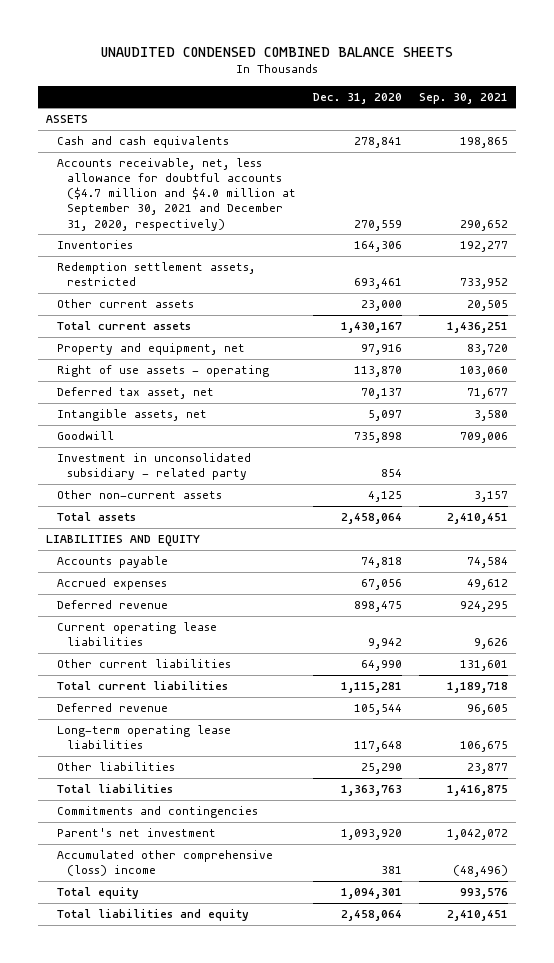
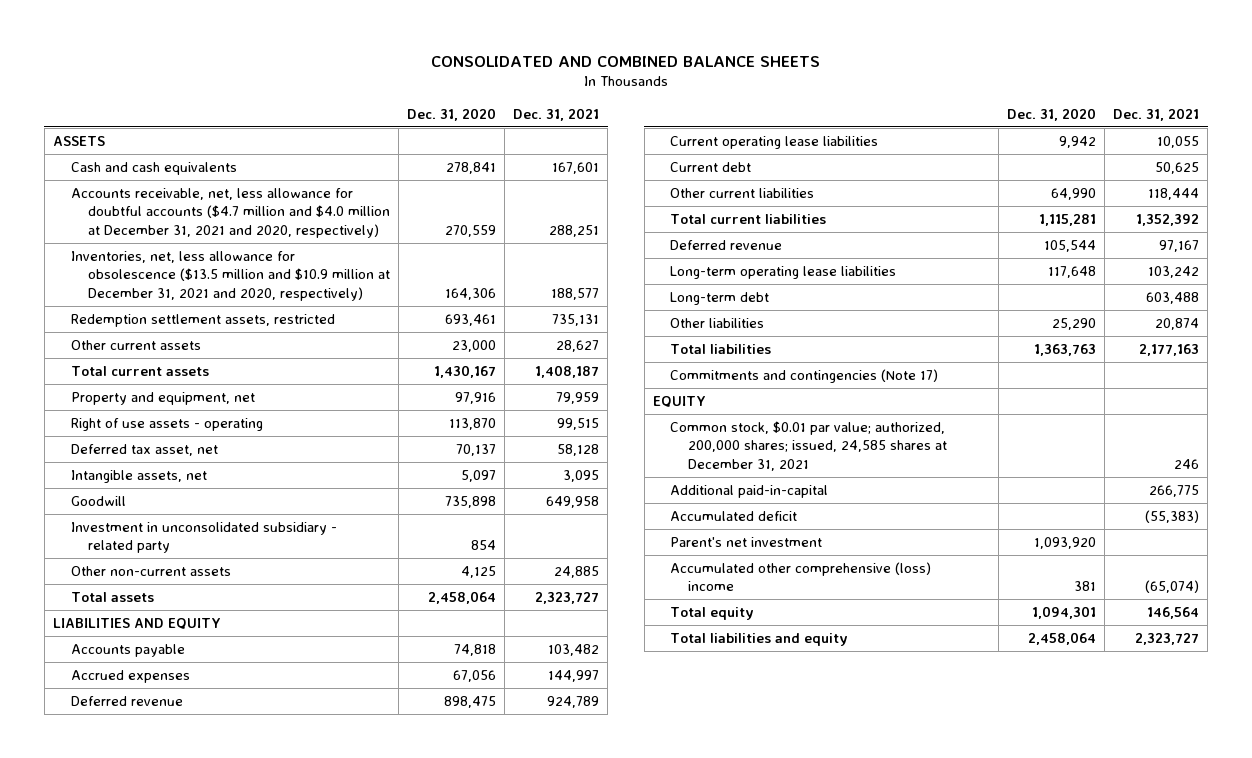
[100,46,453,57] UNAUDITED CONDENSED COMBINED BALANCE SHEETS -> [431,55,821,67] CONSOLIDATED AND COMBINED BALANCE SHEETS
[418,92,508,104] Sep. 30, 2021 -> none
none -> [513,107,600,121] Dec. 31, 2021
[56,158,297,231] Accounts receivable, net, less allowance for doubtful accounts ($4.7 million and $4.0 million at September 30, 2021 and December 31, 2020, respectively) -> [70,187,391,238] Accounts receivable, net, less allowance for doubtful accounts ($4.7 million and $4.0 million at December 31, 2021 and 2020, respectively)
[56,240,133,250] Inventories -> [70,250,391,301] Inventories, net, less allowance for obsolescence ($13.5 million and $10.9 million at December 31, 2021 and 2020, respectively)
none -> [670,161,752,172] Current debt
none -> [670,291,770,305] Long-term debt
[56,806,258,819] Commitments and contingencies -> [670,368,939,383] Commitments and contingencies (Note 17)
none -> [652,395,706,407] EQUITY
none -> [670,420,948,471] Common stock, $0.01 par value; authorized, 200,000 shares; issued, 24,585 shares at December 31, 2021
none -> [670,484,829,498] Additional paid-in-capital
none -> [670,510,798,521] Accumulated deficit

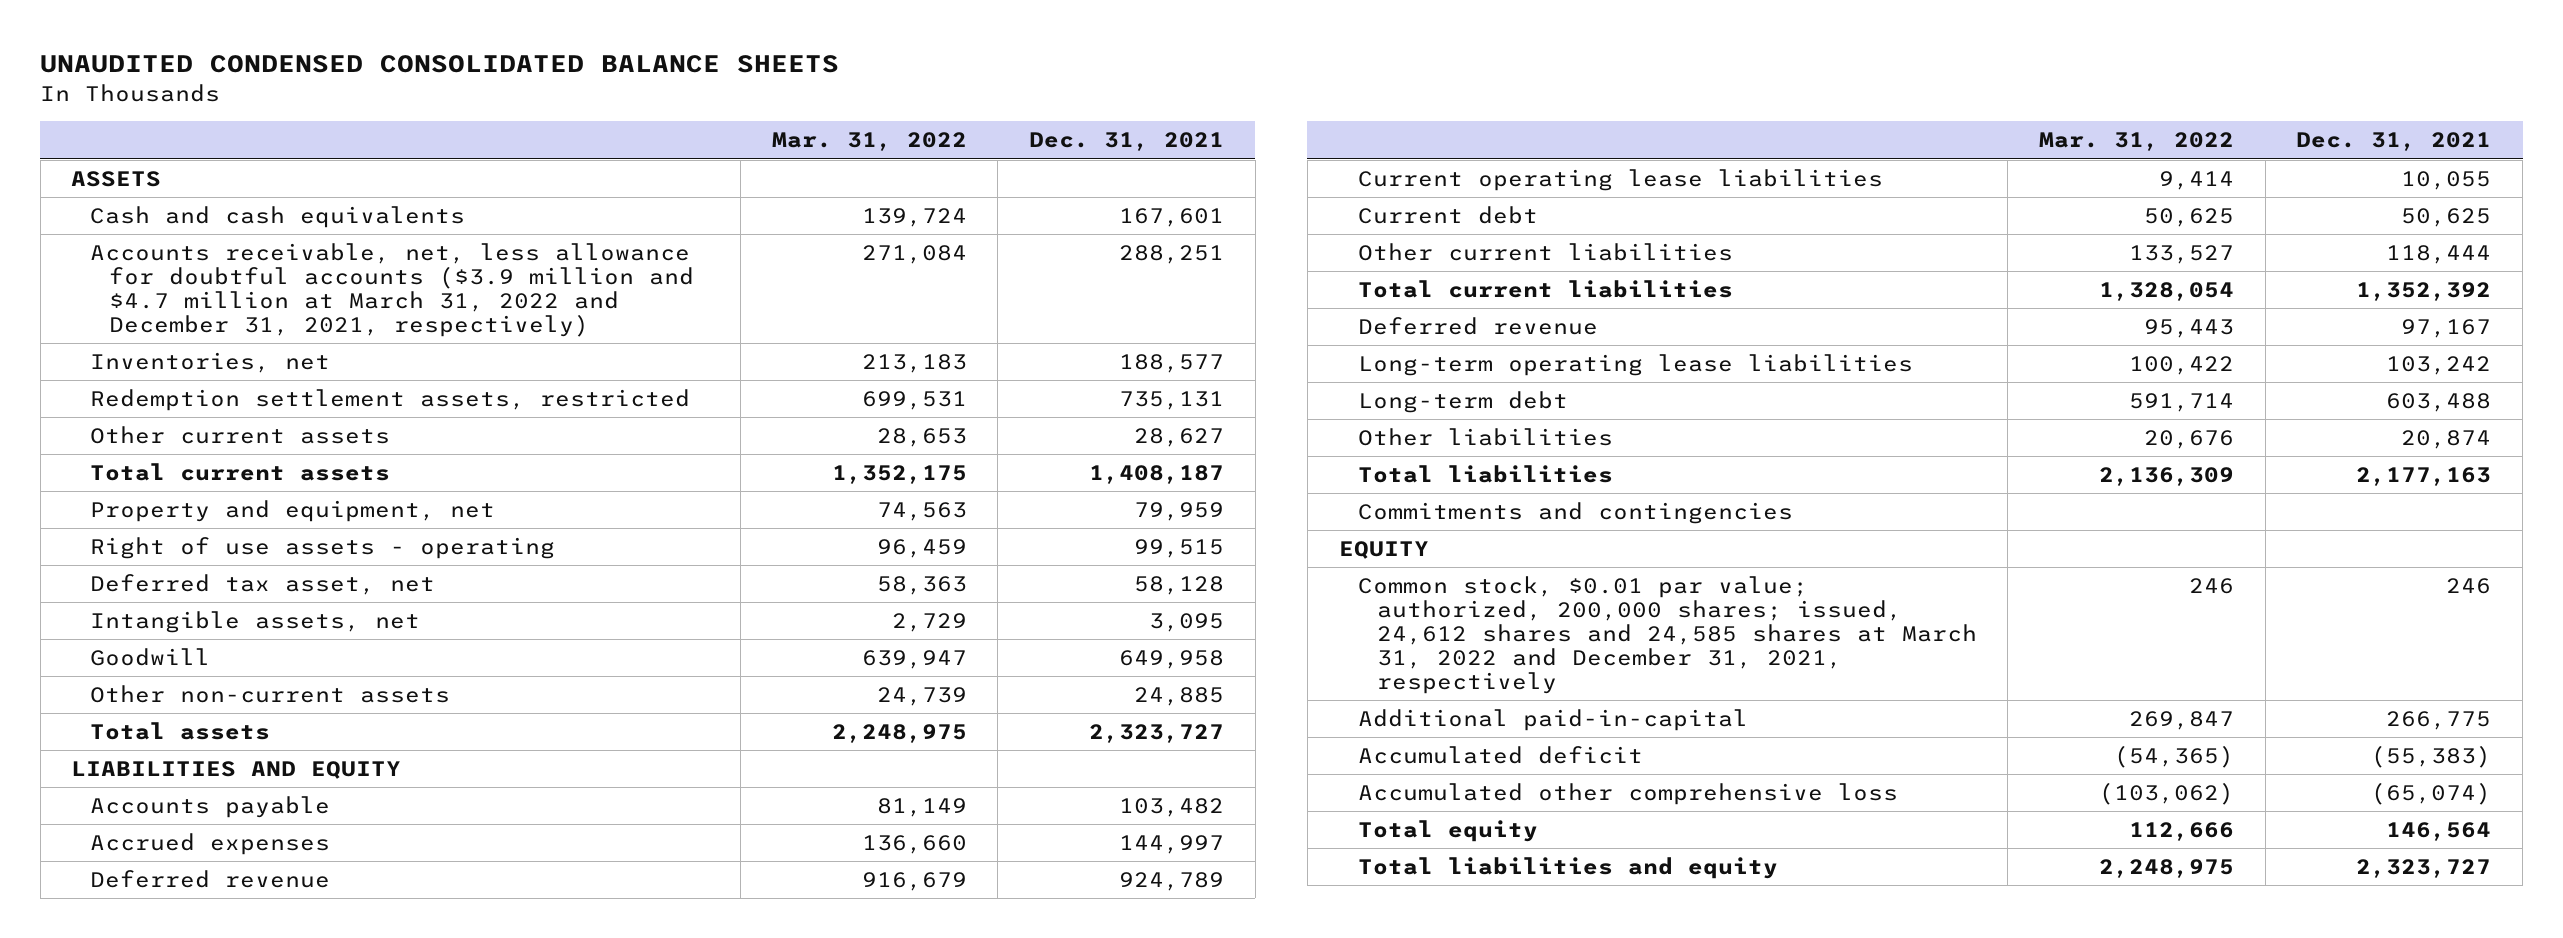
[431,55,821,67] CONSOLIDATED AND COMBINED BALANCE SHEETS -> [40,55,840,74] UNAUDITED CONDENSED CONSOLIDATED BALANCE SHEETS
[407,107,497,121] Dec. 31, 2020 -> none
none -> [771,132,967,152] Mar. 31, 2022
[70,187,391,238] Accounts receivable, net, less allowance for doubtful accounts ($4.7 million and $4.0 million at December 31, 2021 and 2020, respectively) -> [90,243,695,337] Accounts receivable, net, less allowance for doubtful accounts ($3.9 million and $4.7 million at March 31, 2022 and December 31, 2021, respectively)
[70,250,391,301] Inventories, net, less allowance for obsolescence ($13.5 million and $10.9 million at December 31, 2021 and 2020, respectively) -> [90,352,331,374] Inventories, net
[70,521,337,554] Investment in unconsolidated subsidiary - related party -> none
[670,368,939,383] Commitments and contingencies (Note 17) -> [1357,502,1793,525] Commitments and contingencies
[670,420,948,471] Common stock, $0.01 par value; authorized, 200,000 shares; issued, 24,585 shares at December 31, 2021 -> [1357,576,1977,694] Common stock, $0.01 par value; authorized, 200,000 shares; issued, 24,612 shares and 24,585 shares at March 31, 2022 and December 31, 2021, respectively
[670,536,823,547] Parent's net investment -> none
[670,561,932,592] Accumulated other comprehensive (loss) income -> [1357,783,1898,806] Accumulated other comprehensive loss

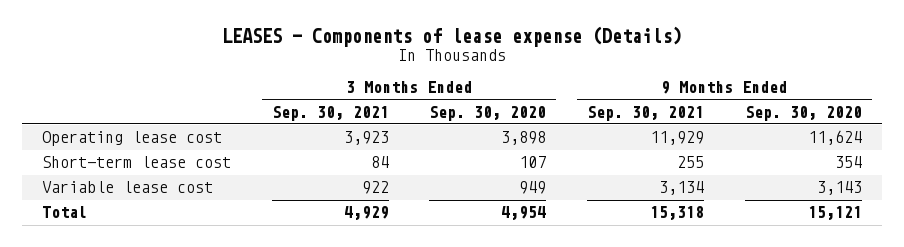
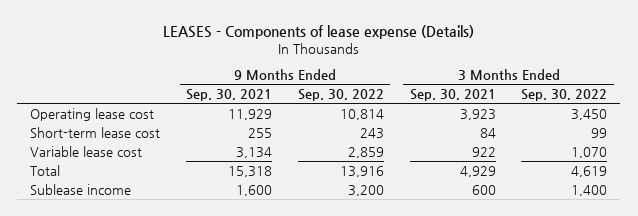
[429,105,547,121] Sep. 30, 2020 -> none
[744,105,862,121] Sep. 30, 2020 -> none
none -> [297,89,384,102] Sep. 30, 2022
none -> [521,89,608,102] Sep. 30, 2022
none -> [30,183,132,195] Sublease income

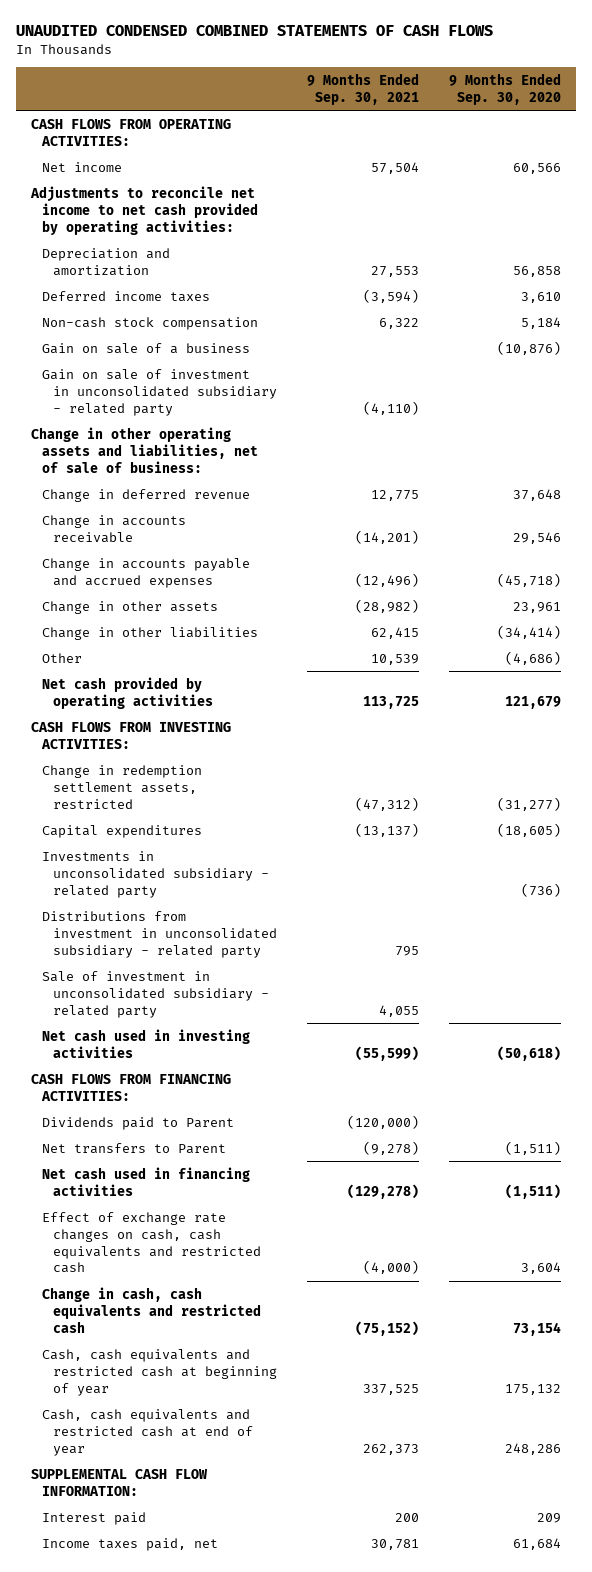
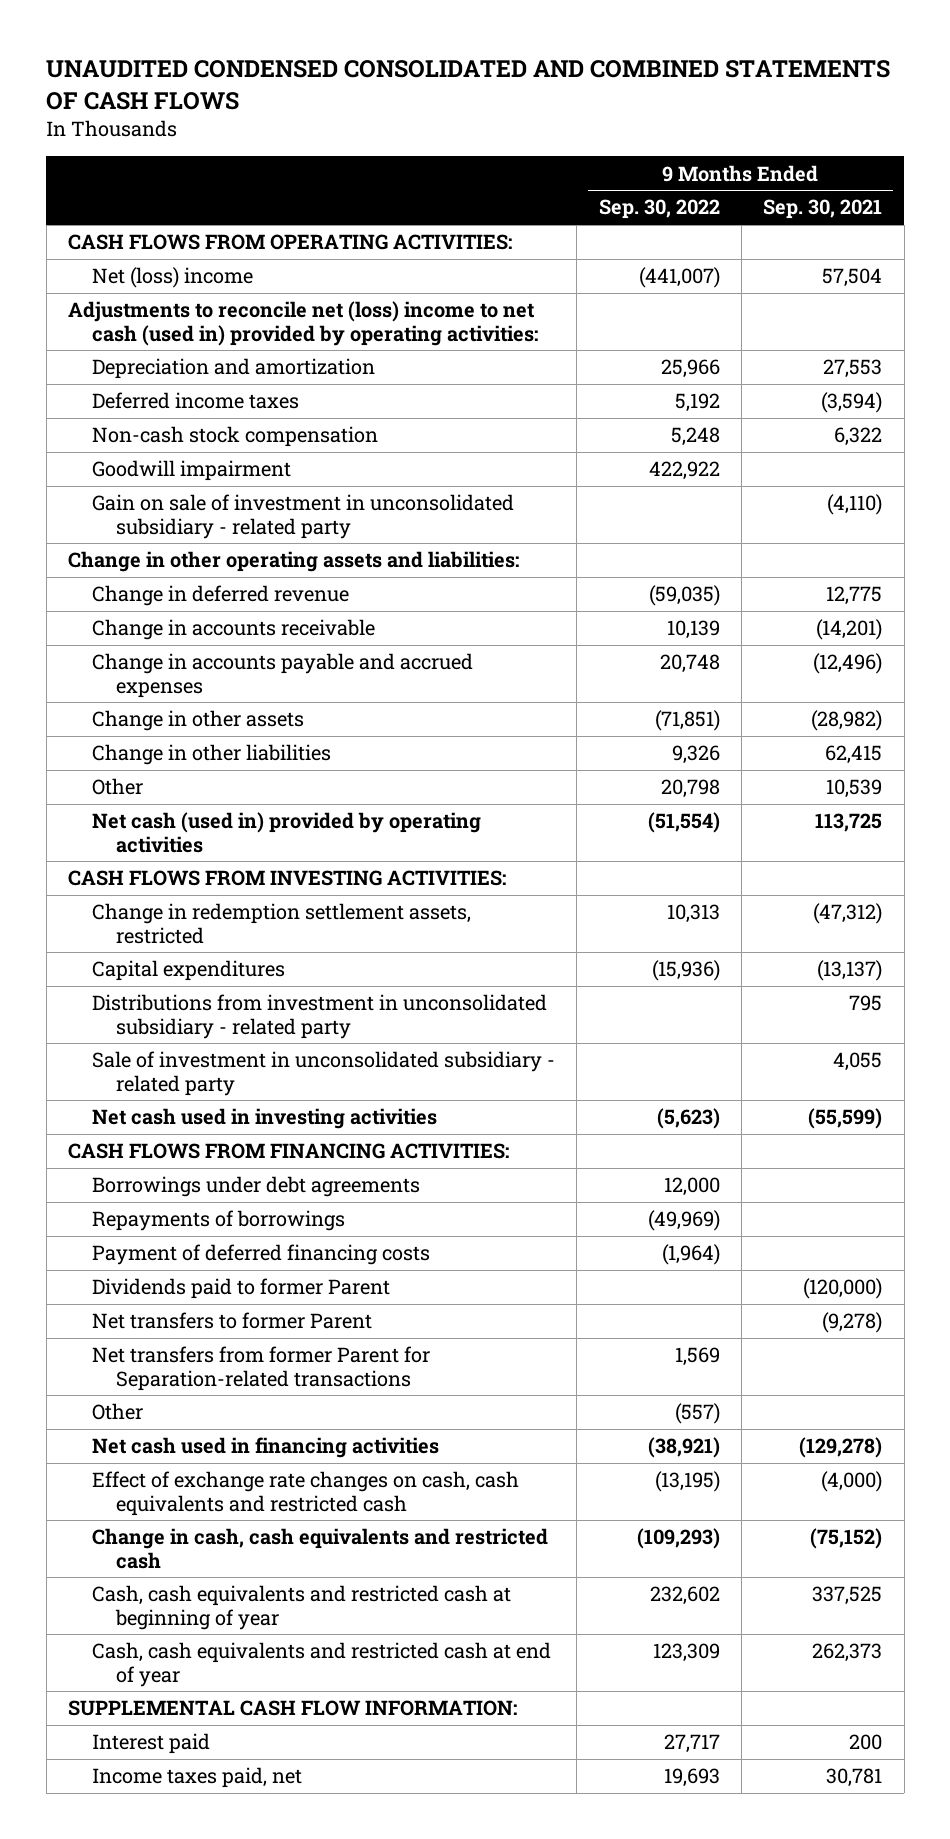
[15,25,493,37] UNAUDITED CONDENSED COMBINED STATEMENTS OF CASH FLOWS -> [46,60,891,110] UNAUDITED CONDENSED CONSOLIDATED AND COMBINED STATEMENTS OF CASH FLOWS
[448,72,561,105] 9 Months Ended Sep. 30, 2020 -> none
none -> [598,199,720,220] Sep. 30, 2022
[41,161,122,172] Net income -> [92,267,254,289] Net (loss) income
[29,185,258,235] Adjustments to reconcile net income to net cash provided by operating activities: -> [67,301,539,346] Adjustments to reconcile net (loss) income to net cash (used in) provided by operating activities:
[41,342,250,354] Gain on sale of a business -> none
none -> [92,460,292,482] Goodwill impairment
[30,426,258,473] Change in other operating assets and liabilities, net of sale of business: -> [67,551,519,573] Change in other operating assets and liabilities:
[41,676,213,709] Net cash provided by operating activities -> [92,812,482,853] Net cash (used in) provided by operating activities
[41,850,269,898] Investments in unconsolidated subsidiary - related party -> none
none -> [92,1176,421,1198] Borrowings under debt agreements
none -> [92,1210,346,1232] Repayments of borrowings
none -> [92,1244,431,1266] Payment of deferred financing costs
[41,1116,234,1130] Dividends paid to Parent -> [92,1278,391,1300] Dividends paid to former Parent
[41,1142,226,1154] Net transfers to Parent -> [92,1312,373,1330] Net transfers to former Parent
none -> [92,1346,431,1391] Net transfers from former Parent for Separation-related transactions
none -> [92,1403,144,1421] Other

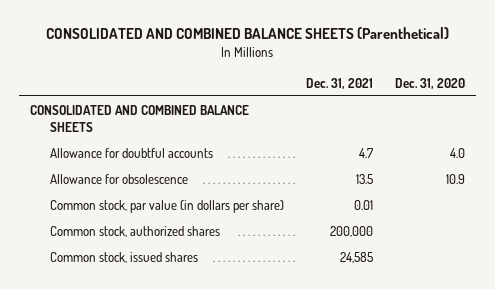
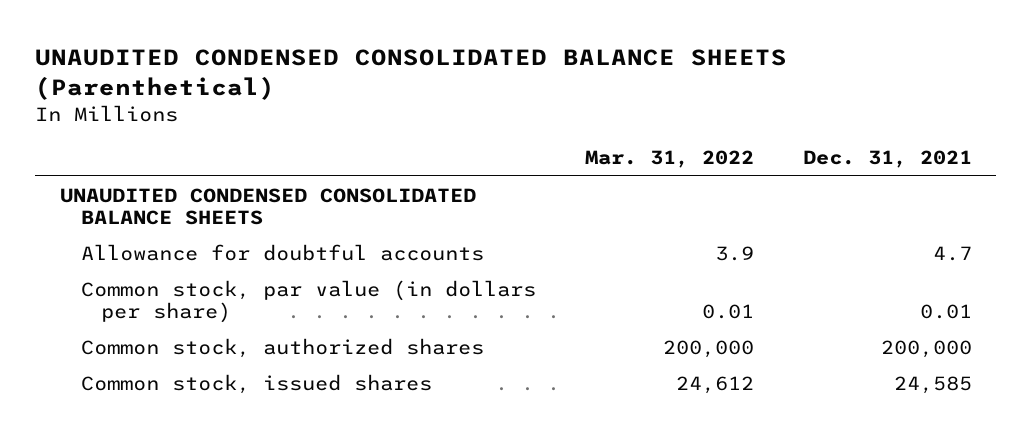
[46,27,450,40] CONSOLIDATED AND COMBINED BALANCE SHEETS (Parenthetical) -> [35,48,788,100] UNAUDITED CONDENSED CONSOLIDATED BALANCE SHEETS (Parenthetical)
[394,77,465,89] Dec. 31, 2020 -> none
none -> [584,150,754,169] Mar. 31, 2022
[29,104,249,132] CONSOLIDATED AND COMBINED BALANCE SHEETS -> [59,187,476,226] UNAUDITED CONDENSED CONSOLIDATED BALANCE SHEETS
[49,173,188,184] Allowance for obsolescence -> none

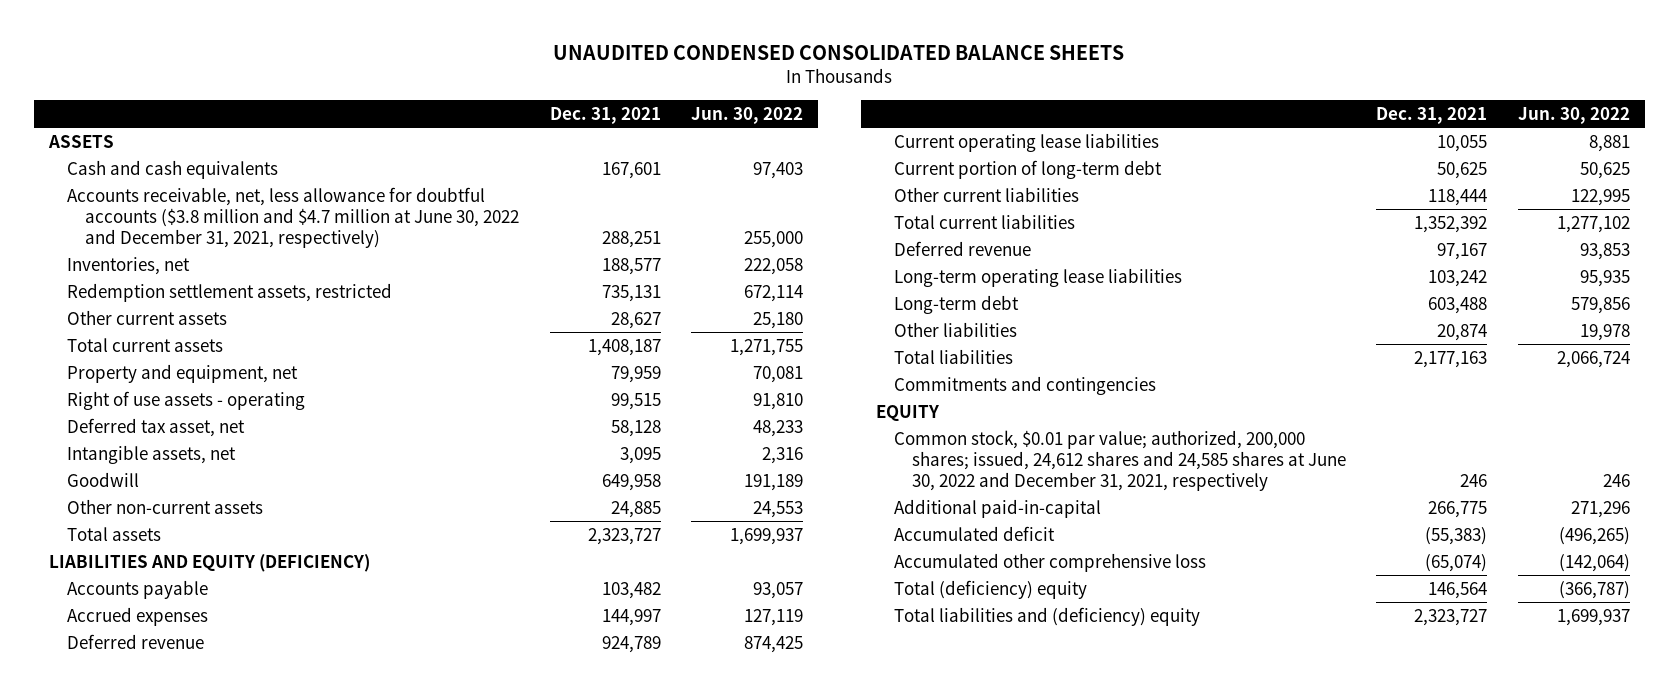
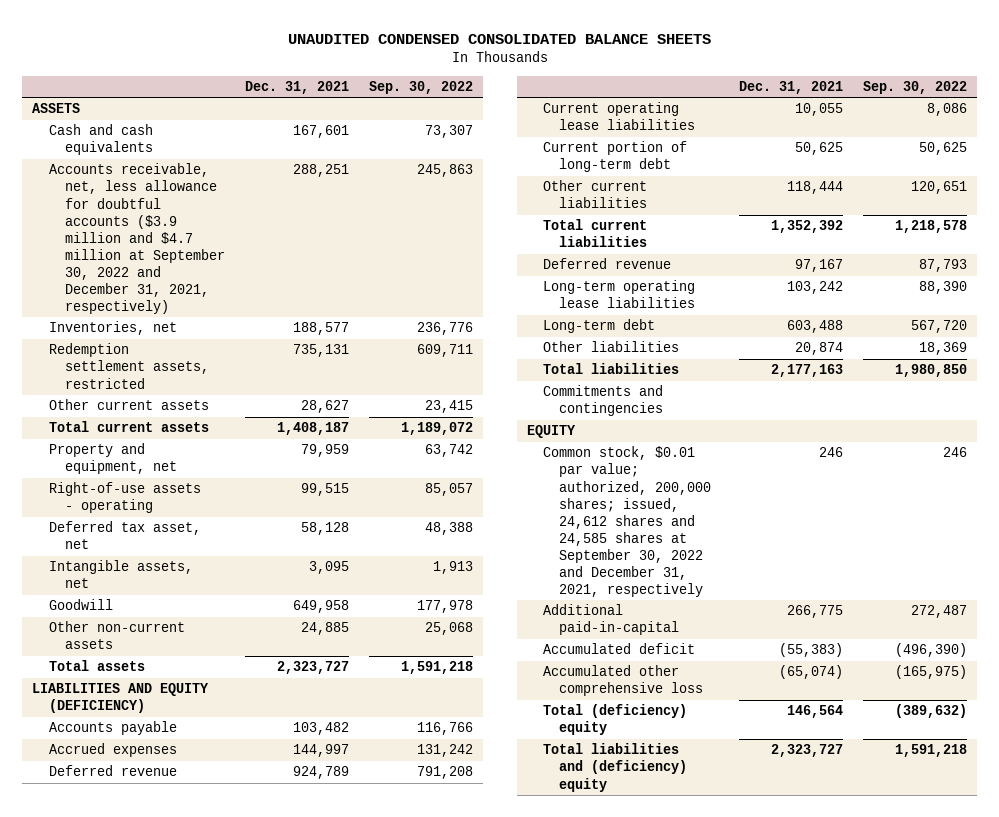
[690,106,803,124] Jun. 30, 2022 -> none
none -> [368,81,473,95] Sep. 30, 2022
[67,186,520,249] Accounts receivable, net, less allowance for doubtful accounts ($3.8 million and $4.7 million at June 30, 2022 and December 31, 2021, respectively) -> [48,163,225,314] Accounts receivable, net, less allowance for doubtful accounts ($3.9 million and $4.7 million at September 30, 2022 and December 31, 2021, respectively)
[67,390,306,410] Right of use assets - operating -> [48,482,201,514] Right-of-use assets - operating
[893,429,1346,492] Common stock, $0.01 par value; authorized, 200,000 shares; issued, 24,612 shares and 24,585 shares at June 30, 2022 and December 31, 2021, respectively -> [542,446,712,597] Common stock, $0.01 par value; authorized, 200,000 shares; issued, 24,612 shares and 24,585 shares at September 30, 2022 and December 31, 2021, respectively

